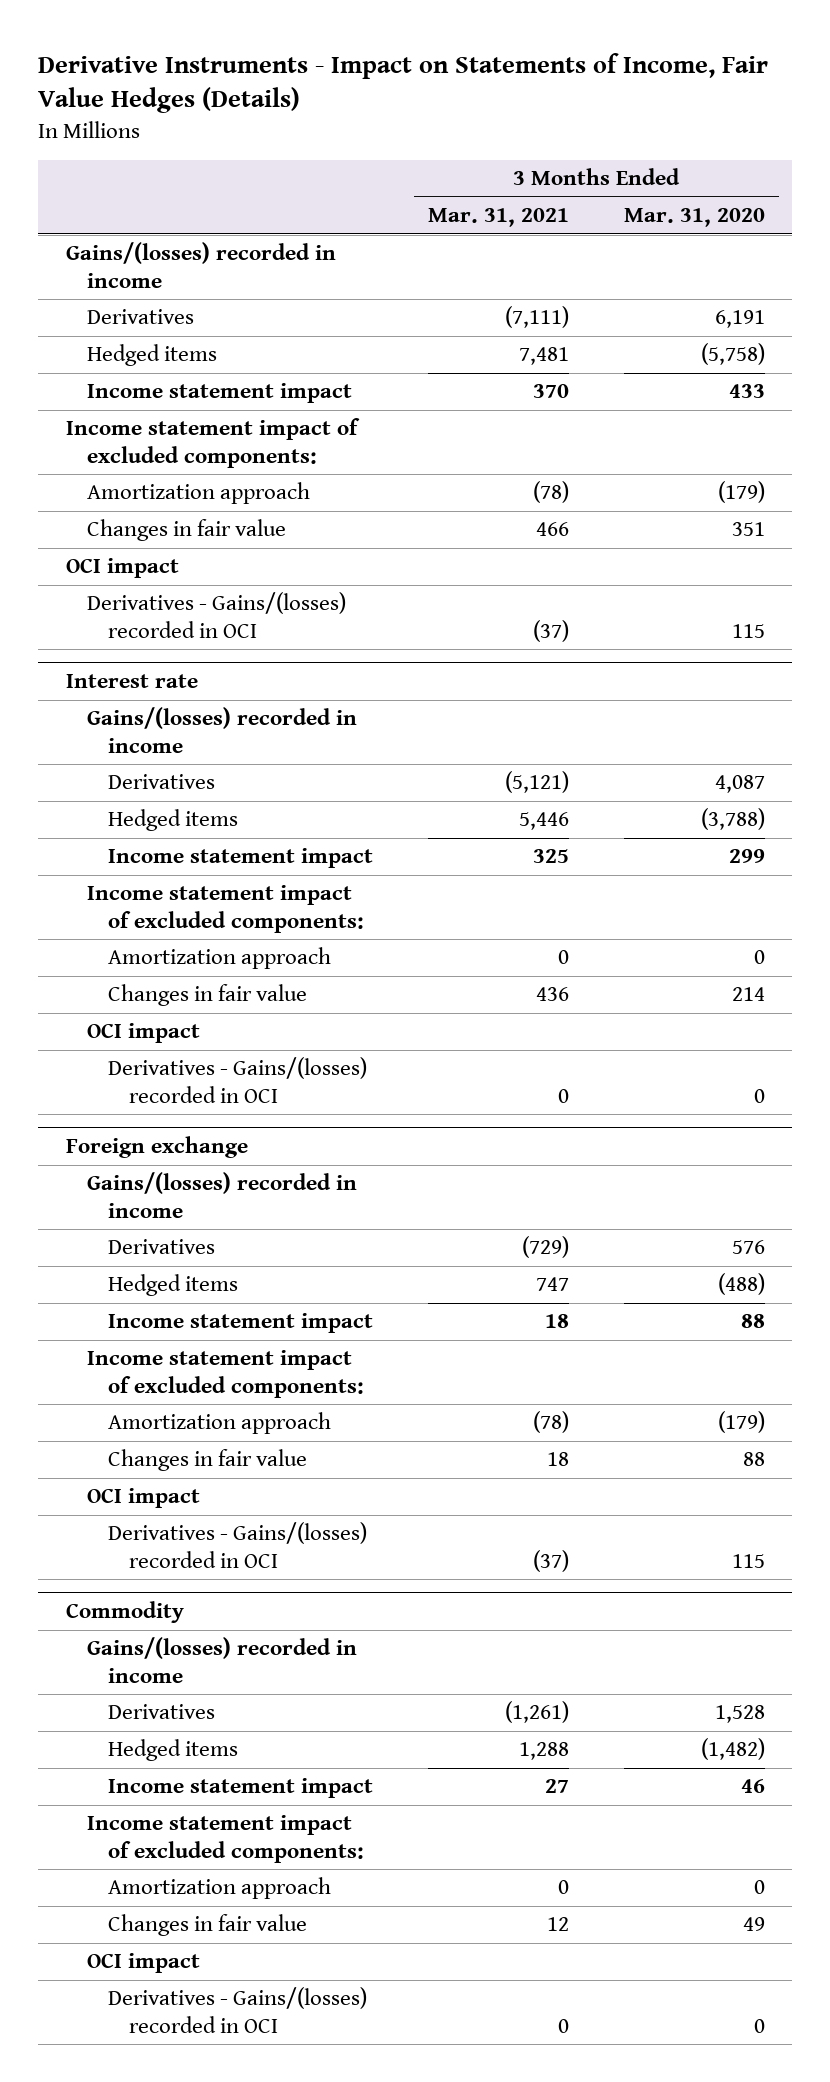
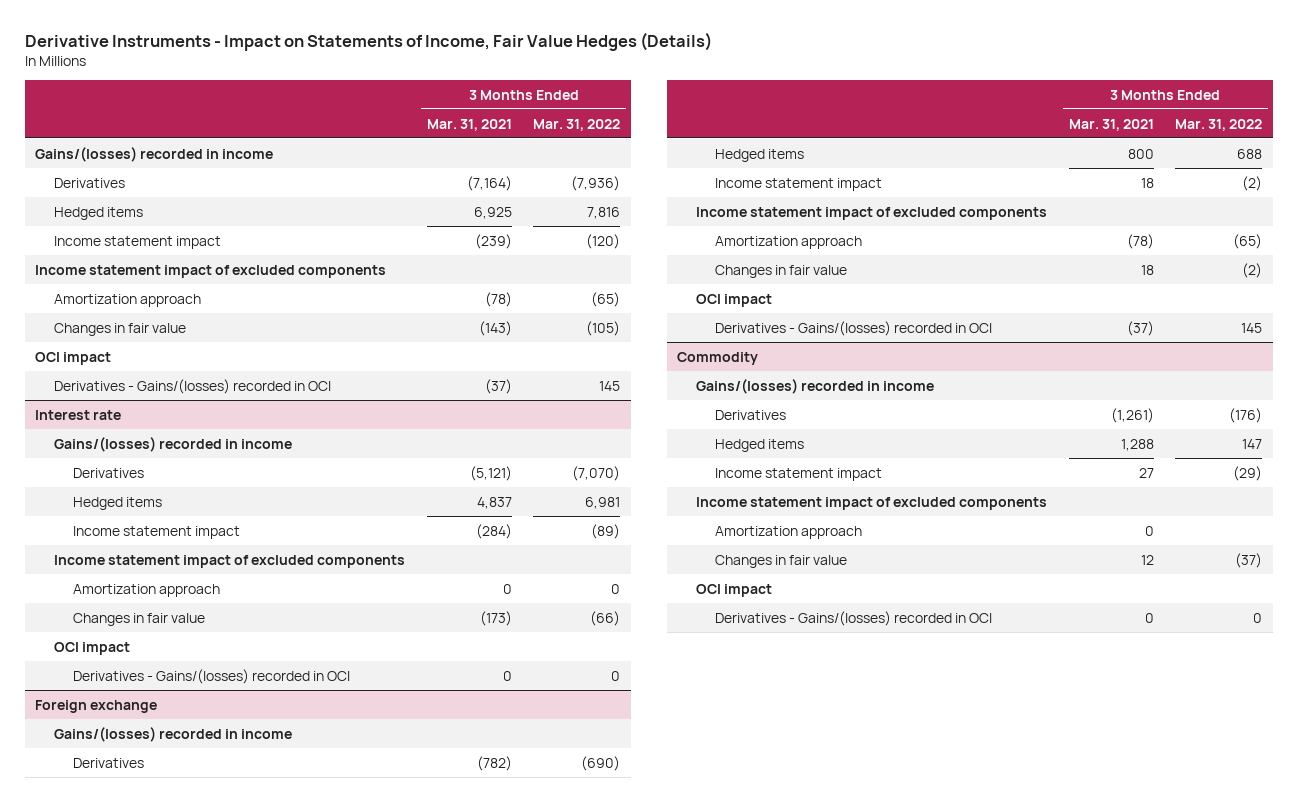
[623,208,765,228] Mar. 31, 2020 -> none
none -> [533,118,621,131] Mar. 31, 2022
[504,306,569,329] (7,111) -> [466,175,512,191] (7,164)
[518,347,569,366] 7,481 -> [473,206,512,219] 6,925
[532,384,569,399] 370 -> [474,233,512,249] (239)
[65,418,360,468] Income statement impact of excluded components: -> [35,264,387,278] Income statement impact of excluded components
[535,522,569,537] 466 -> [478,320,512,336] (143)
[518,812,569,831] 5,446 -> [476,496,512,509] 4,837
[532,849,569,864] 325 -> [475,523,512,539] (284)
[86,885,364,933] Income statement impact of excluded components: -> [54,554,406,568] Income statement impact of excluded components
[535,987,569,1002] 436 -> [479,610,512,626] (173)
[521,1236,569,1259] (729) -> [476,755,512,771] (782)
[535,1277,569,1292] 747 -> [1127,148,1154,159] 800
[86,1350,364,1398] Income statement impact of excluded components: -> [696,206,1048,220] Income statement impact of excluded components
[86,1815,364,1863] Income statement impact of excluded components: -> [696,496,1048,510] Income statement impact of excluded components

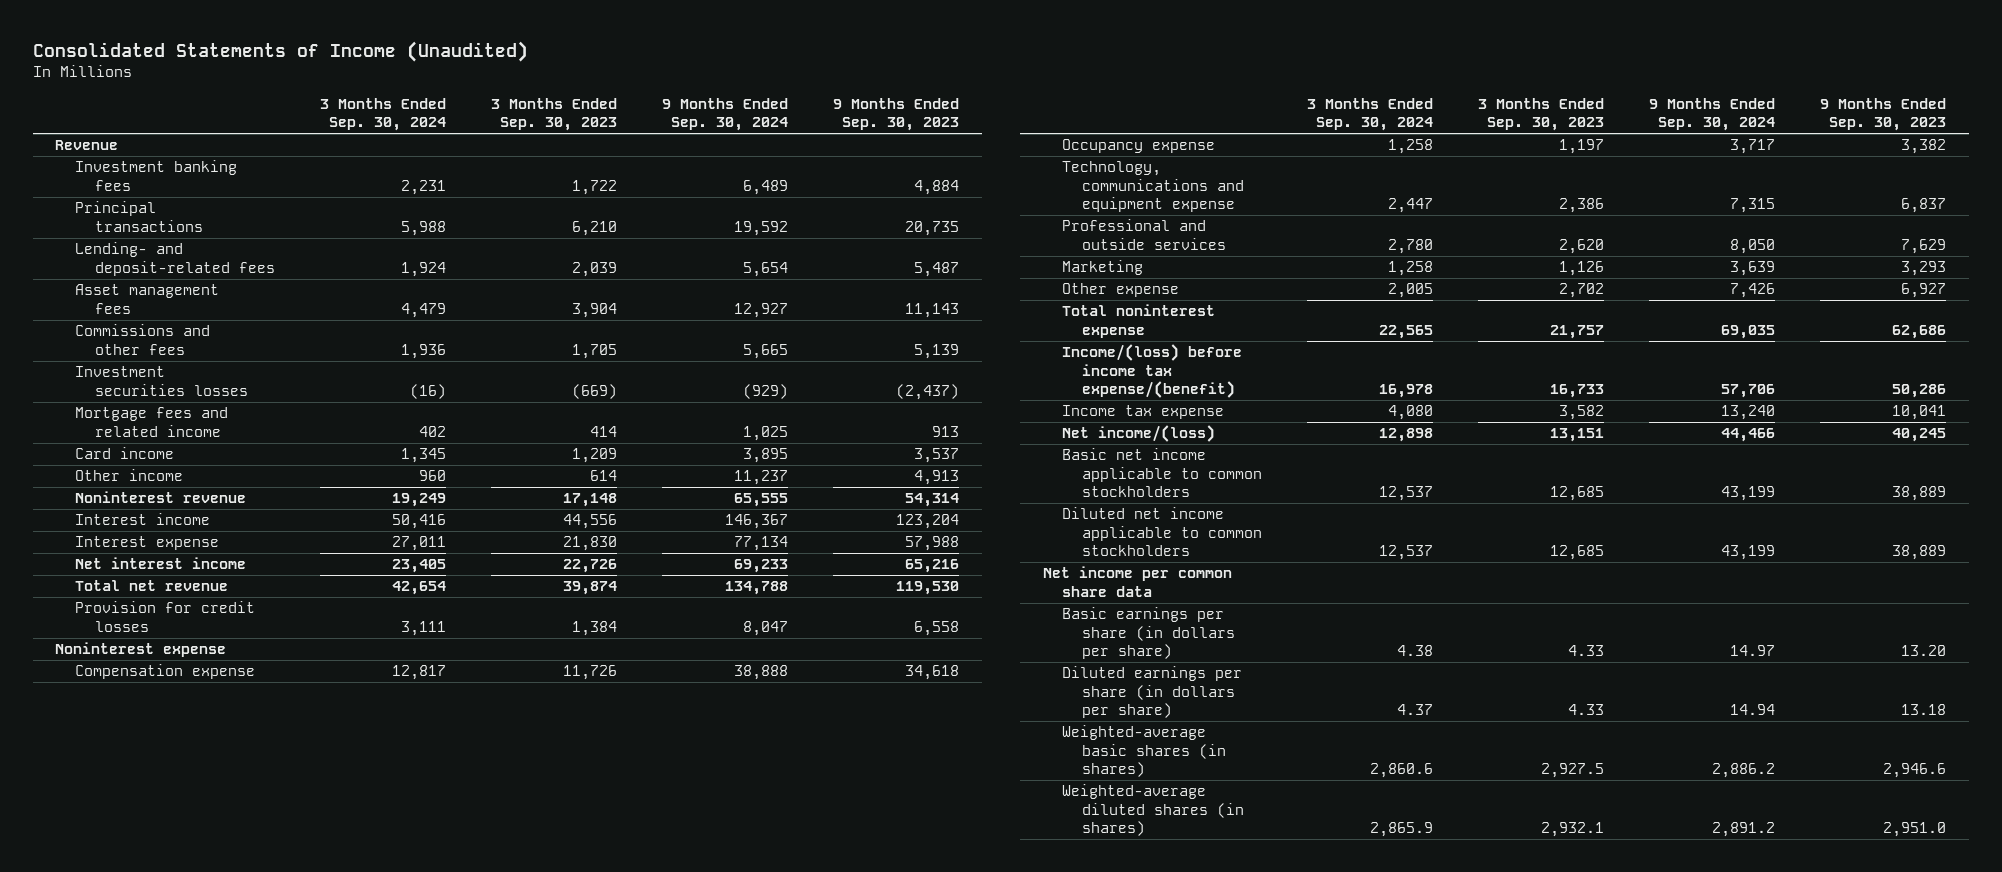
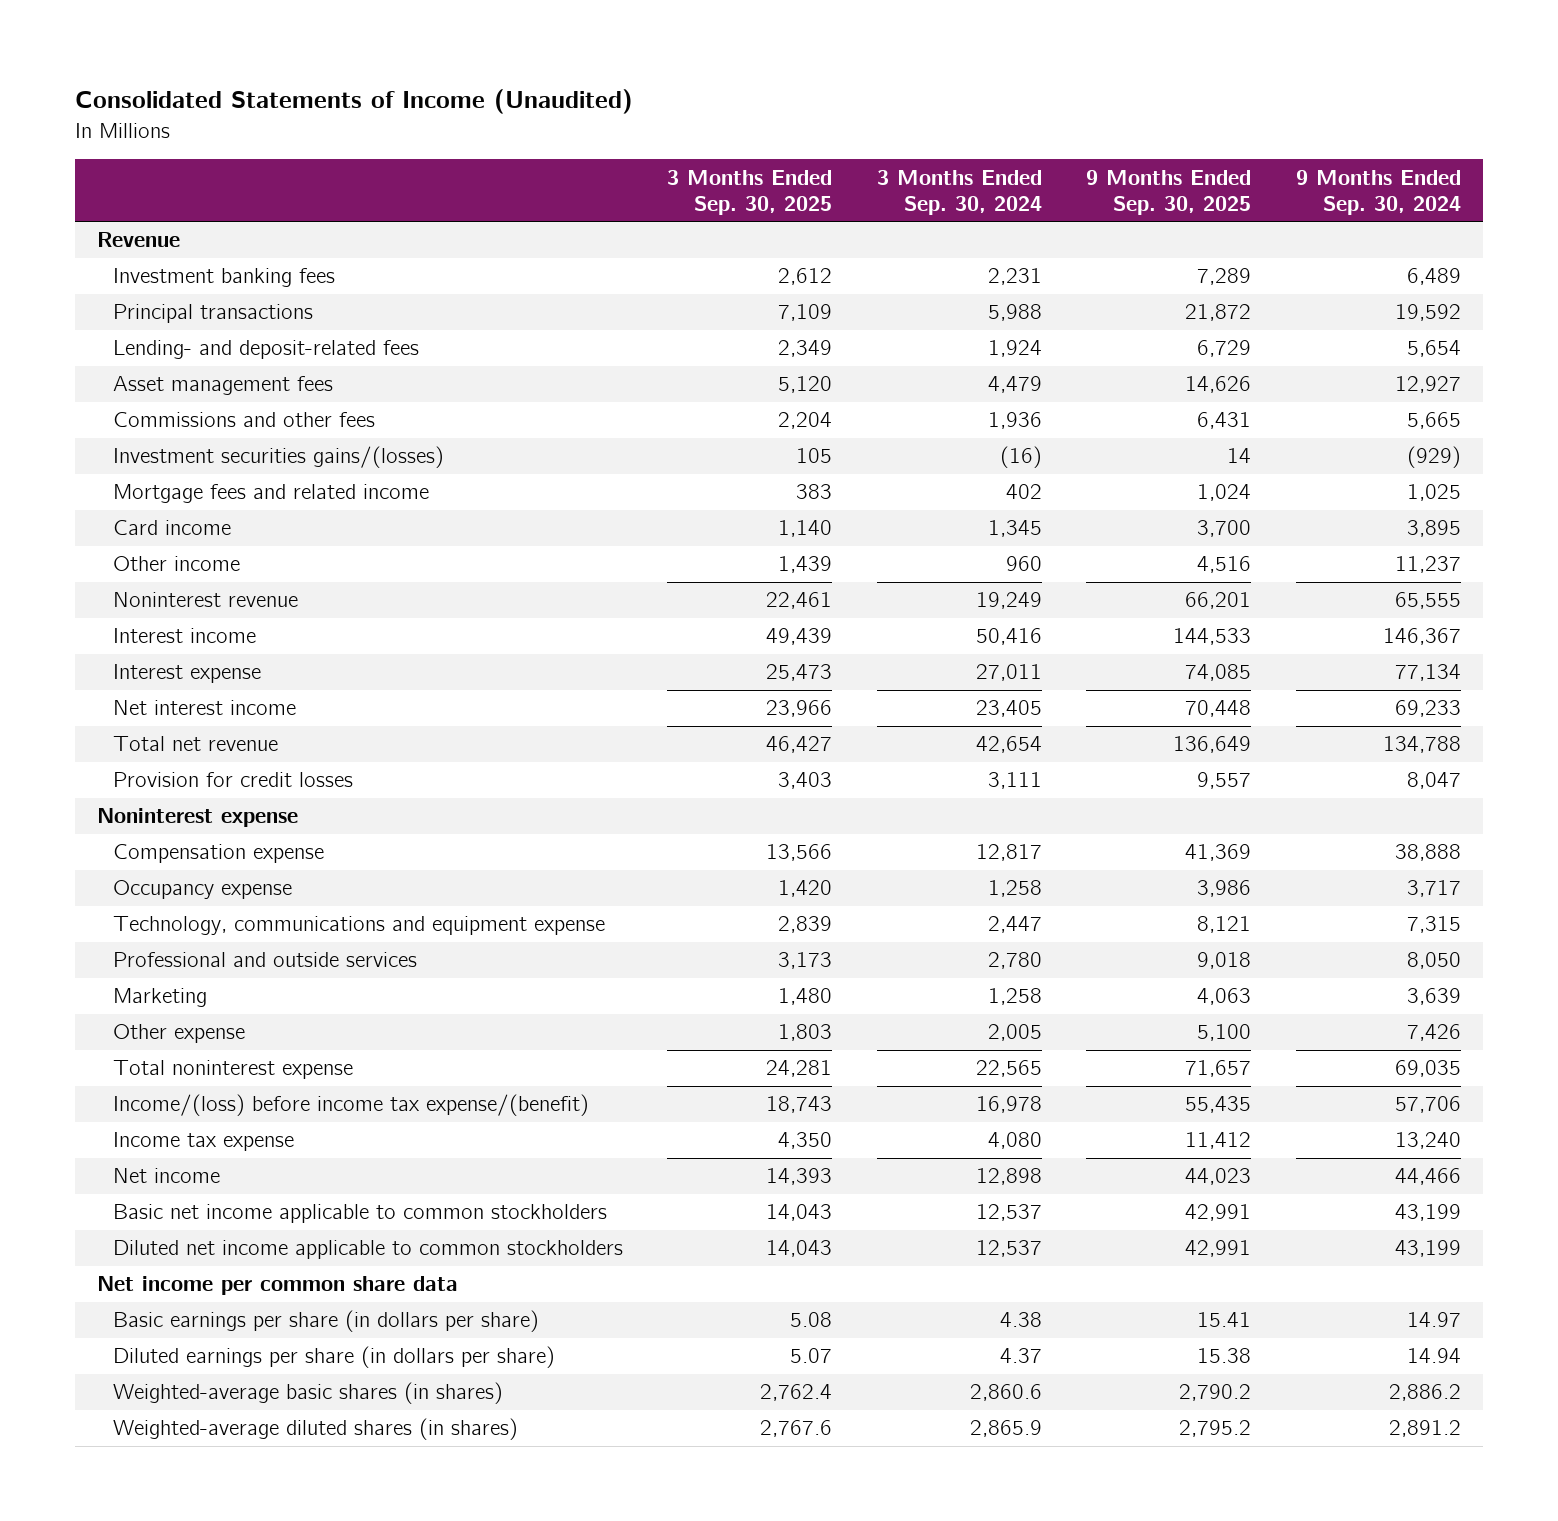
[491,97,618,132] 3 Months Ended Sep. 30, 2023 -> none
[833,97,960,132] 9 Months Ended Sep. 30, 2023 -> none
none -> [667,169,833,215] 3 Months Ended Sep. 30, 2025
none -> [1086,169,1252,215] 9 Months Ended Sep. 30, 2025
[75,366,249,396] Investment securities losses -> [112,446,444,469] Investment securities gains/(losses)
[1062,425,1216,443] Net income/(loss) -> [112,1168,220,1184] Net income

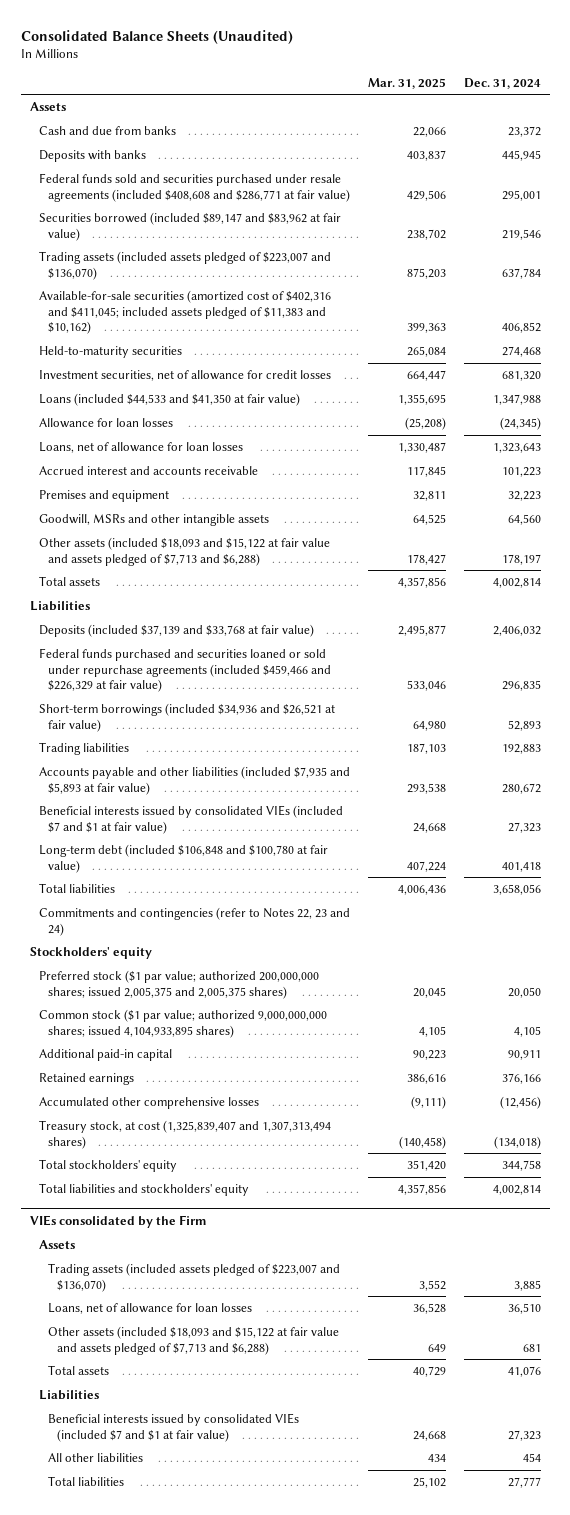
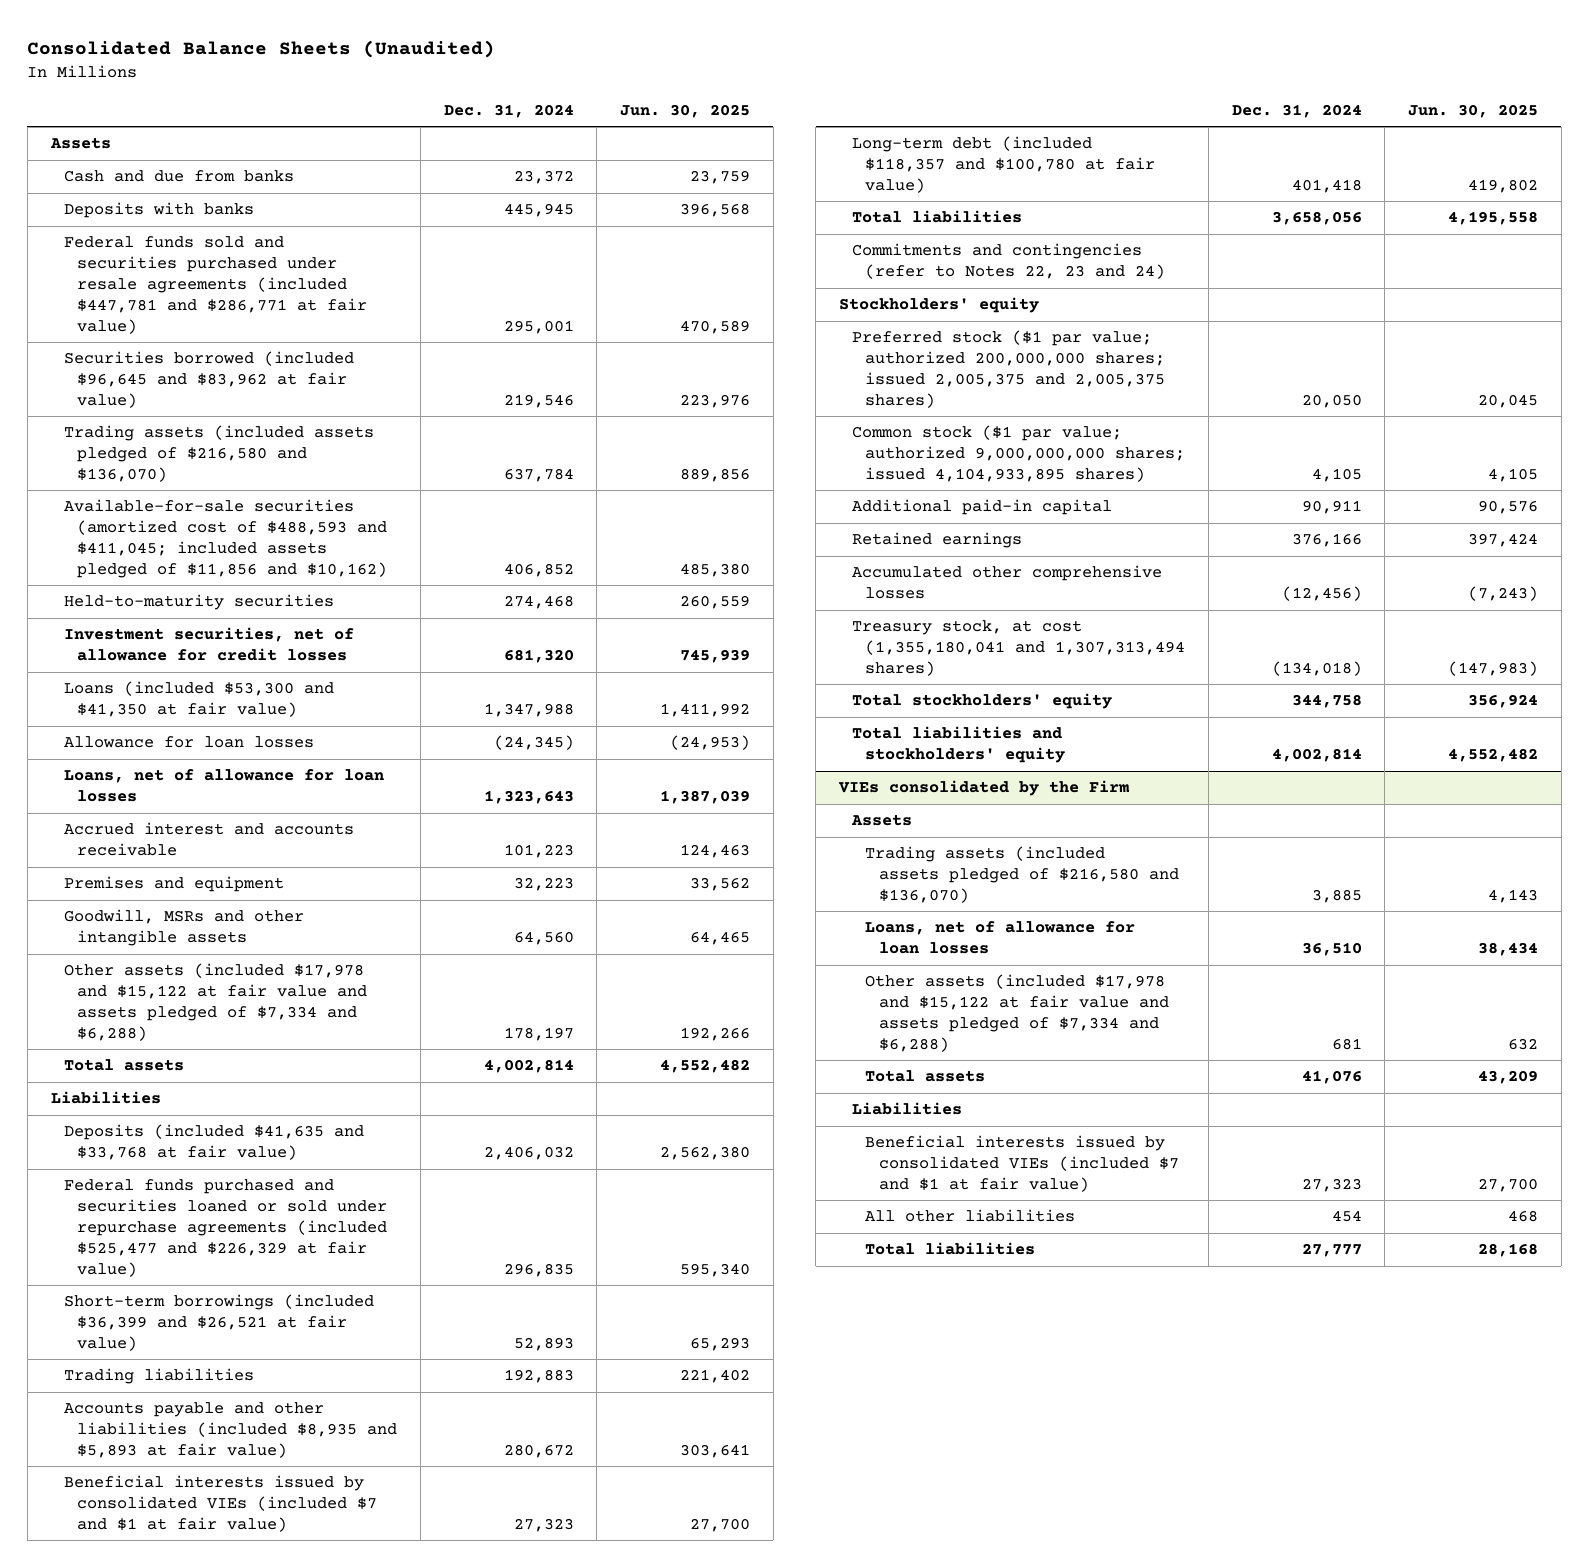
[367,77,446,89] Mar. 31, 2025 -> none
none -> [619,103,750,118] Jun. 30, 2025
[38,173,350,202] Federal funds sold and securities purchased under resale agreements (included $408,608 and $286,771 at fair value) -> [63,236,368,334] Federal funds sold and securities purchased under resale agreements (included $447,781 and $286,771 at fair value)
[38,212,341,241] Securities borrowed (included $89,147 and $83,962 at fair value) -> [63,351,354,408] Securities borrowed (included $96,645 and $83,962 at fair value)
[38,251,331,280] Trading assets (included assets pledged of $223,007 and $136,070) -> [63,425,374,482] Trading assets (included assets pledged of $216,580 and $136,070)
[38,290,331,335] Available-for-sale securities (amortized cost of $402,316 and $411,045; included assets pledged of $11,383 and $10,162) -> [63,499,388,578] Available-for-sale securities (amortized cost of $488,593 and $411,045; included assets pledged of $11,856 and $10,162)
[38,393,300,407] Loans (included $44,533 and $41,350 at fair value) -> [63,681,334,718] Loans (included $53,300 and $41,350 at fair value)
[38,537,330,566] Other assets (included $18,093 and $15,122 at fair value and assets pledged of $7,713 and $6,288) -> [63,963,368,1041] Other assets (included $17,978 and $15,122 at fair value and assets pledged of $7,334 and $6,288)
[38,624,314,638] Deposits (included $37,139 and $33,768 at fair value) -> [63,1124,364,1161] Deposits (included $41,635 and $33,768 at fair value)
[38,648,331,693] Federal funds purchased and securities loaned or sold under repurchase agreements (included $459,466 and $226,329 at fair value) -> [63,1179,388,1277] Federal funds purchased and securities loaned or sold under repurchase agreements (included $525,477 and $226,329 at fair value)
[38,703,335,732] Short-term borrowings (included $34,936 and $26,521 at fair value) -> [63,1294,374,1351] Short-term borrowings (included $36,399 and $26,521 at fair value)
[38,766,350,795] Accounts payable and other liabilities (included $7,935 and $5,893 at fair value) -> [63,1402,398,1458] Accounts payable and other liabilities (included $8,935 and $5,893 at fair value)
[38,844,328,873] Long-term debt (included $106,848 and $100,780 at fair value) -> [852,136,1156,193] Long-term debt (included $118,357 and $100,780 at fair value)
[38,1120,331,1149] Treasury stock, at cost (1,325,839,407 and 1,307,313,494 shares) -> [852,620,1186,676] Treasury stock, at cost (1,355,180,041 and 1,307,313,494 shares)
[47,1263,340,1292] Trading assets (included assets pledged of $223,007 and $136,070) -> [865,846,1179,903] Trading assets (included assets pledged of $216,580 and $136,070)
[47,1326,339,1355] Other assets (included $18,093 and $15,122 at fair value and assets pledged of $7,713 and $6,288) -> [865,974,1169,1052] Other assets (included $17,978 and $15,122 at fair value and assets pledged of $7,334 and $6,288)

